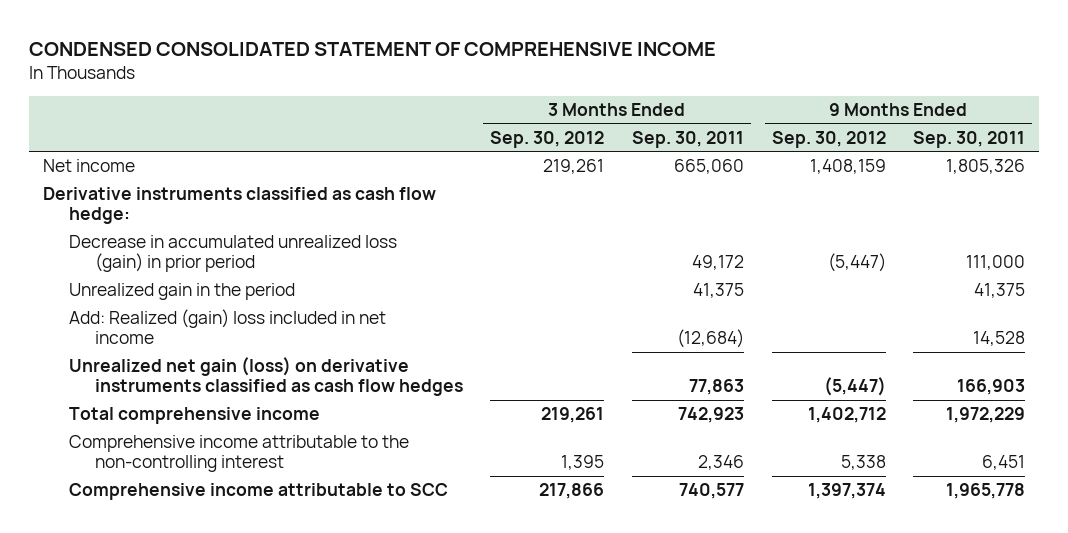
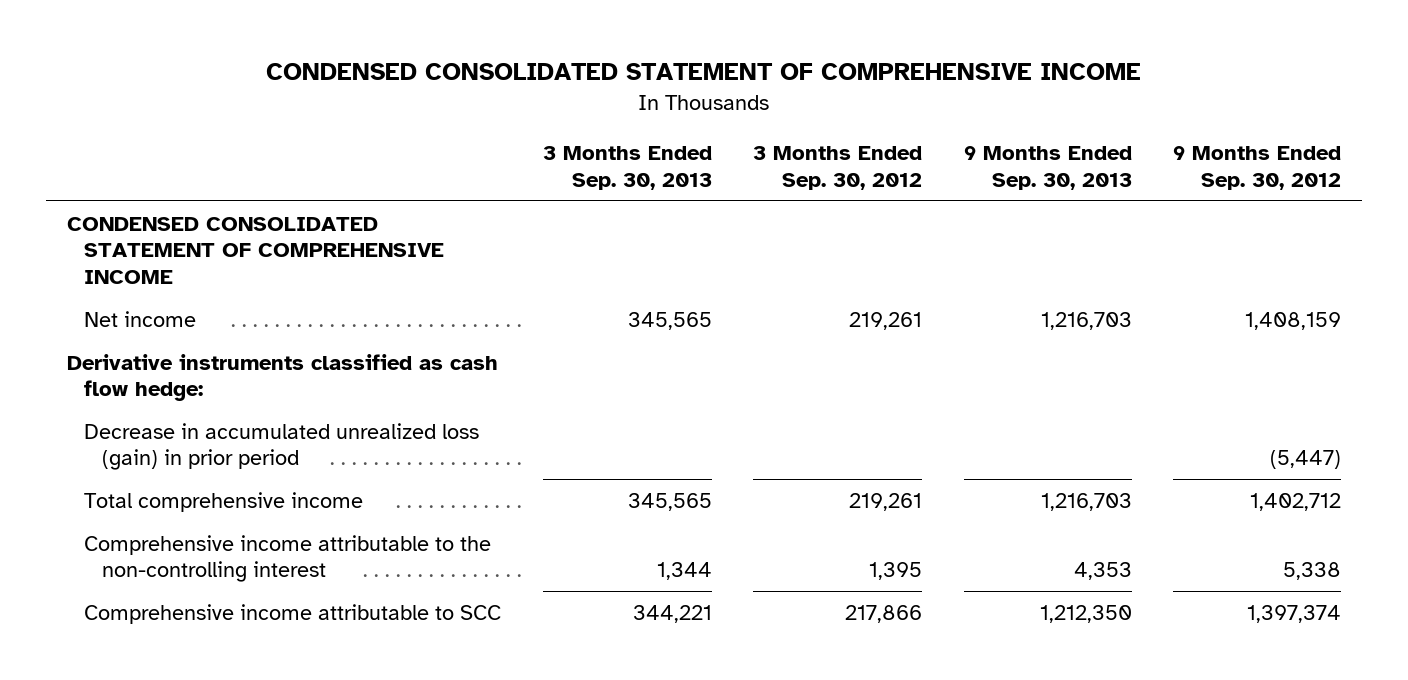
[631,130,744,148] Sep. 30, 2011 -> none
[913,130,1026,148] Sep. 30, 2011 -> none
none -> [542,146,712,190] 3 Months Ended Sep. 30, 2013
none -> [963,146,1132,190] 9 Months Ended Sep. 30, 2013
none -> [67,216,445,285] CONDENSED CONSOLIDATED STATEMENT OF COMPREHENSIVE INCOME
[68,283,295,301] Unrealized gain in the period -> none
[68,309,386,345] Add: Realized (gain) loss included in net income -> none
[68,357,463,397] Unrealized net gain (loss) on derivative instruments classified as cash flow hedges -> none

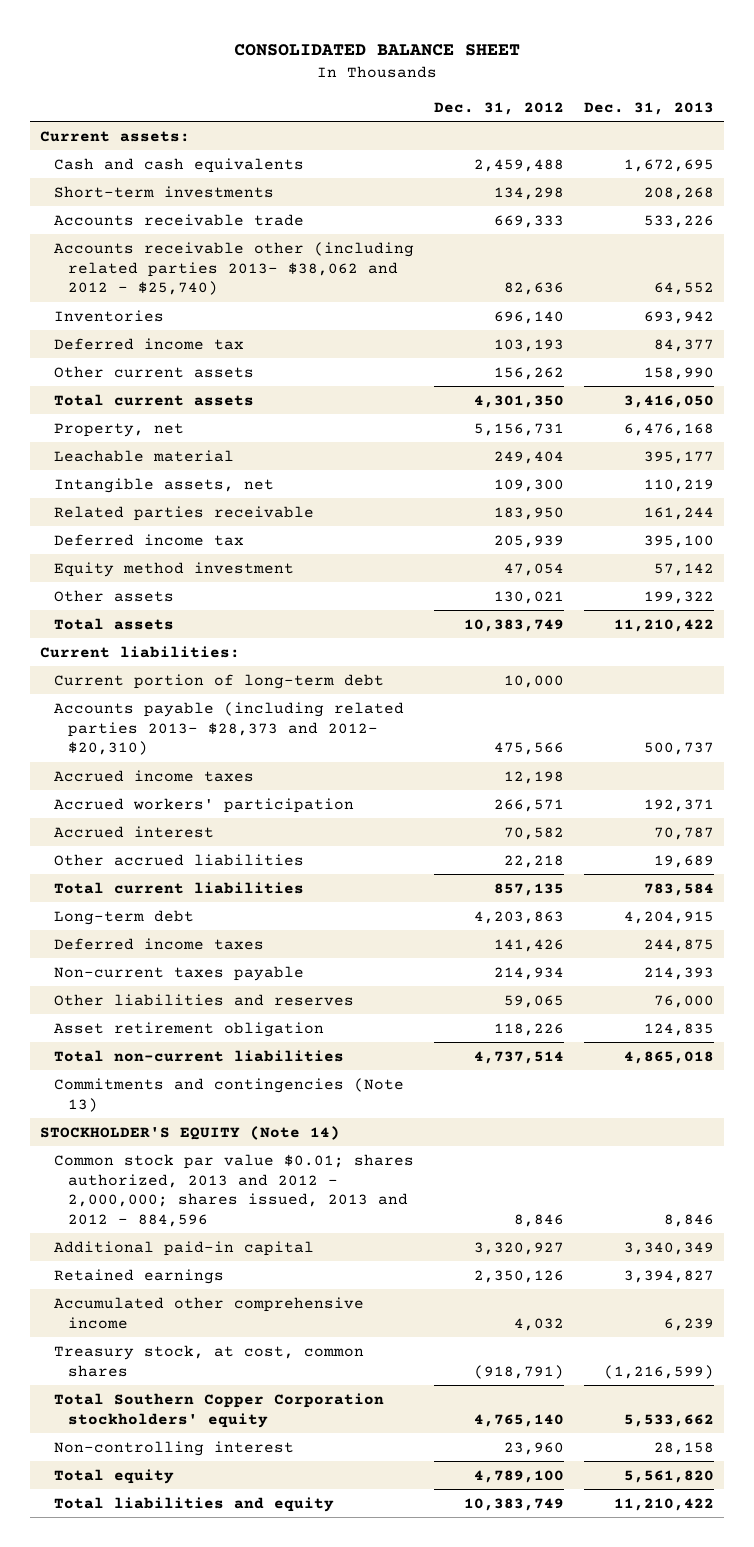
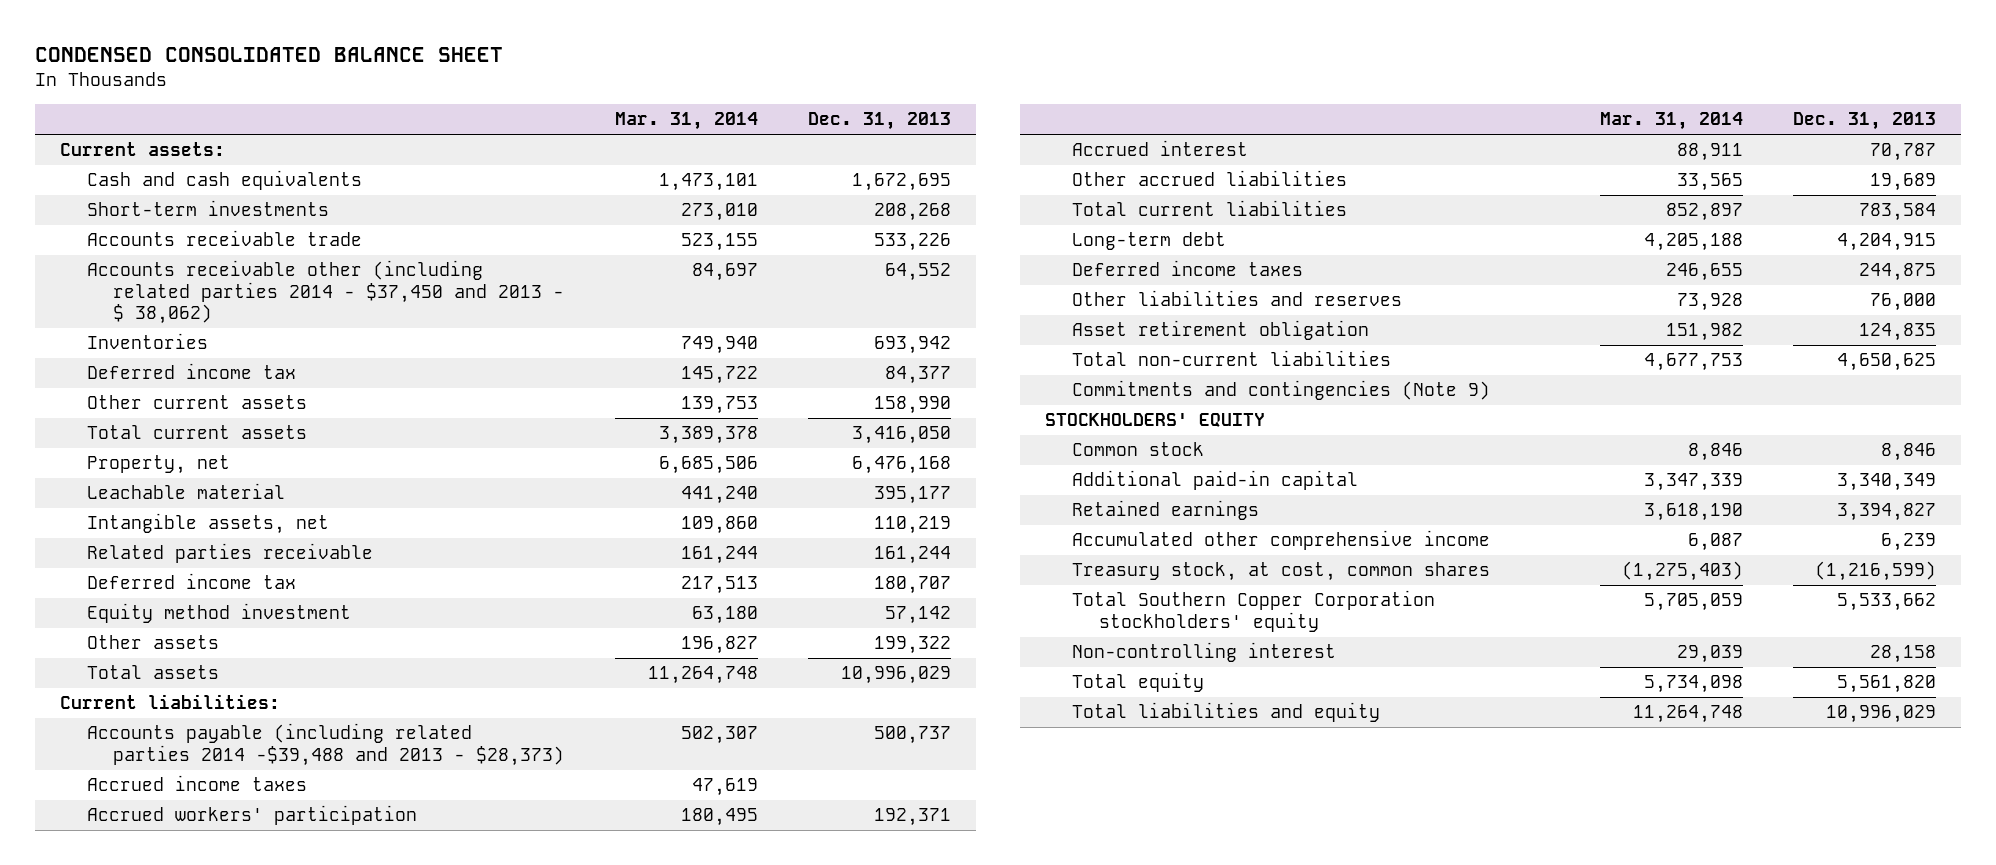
[234,44,521,57] CONSOLIDATED BALANCE SHEET -> [35,47,504,63] CONDENSED CONSOLIDATED BALANCE SHEET
[433,101,564,115] Dec. 31, 2012 -> none
none -> [614,112,758,131] Mar. 31, 2014
[54,241,415,296] Accounts receivable other (including related parties 2013- $38,062 and 2012 - $25,740) -> [86,260,565,325] Accounts receivable other (including related parties 2014 - $37,450 and 2013 - $ 38,062)
[643,534,714,548] 395,100 -> [874,576,952,595] 180,707
[613,618,714,632] 11,210,422 -> [841,666,952,685] 10,996,029
[54,673,385,689] Current portion of long-term debt -> none
[54,701,405,756] Accounts payable (including related parties 2013- $28,373 and 2012- $20,310) -> [86,723,565,766] Accounts payable (including related parties 2014 -$39,488 and 2013 - $28,373)
[54,965,305,981] Non-current taxes payable -> none
[623,1050,714,1064] 4,865,018 -> [1837,353,1937,372] 4,650,625
[54,1077,405,1112] Commitments and contingencies (Note 13) -> [1071,380,1490,401] Commitments and contingencies (Note 9)
[40,1125,341,1140] STOCKHOLDER'S EQUITY (Note 14) -> [1045,413,1266,428] STOCKHOLDERS' EQUITY
[54,1153,415,1227] Common stock par value $0.01; shares authorized, 2013 and 2012 - 2,000,000; shares issued, 2013 and 2012 - 884,596 -> [1071,442,1204,457] Common stock
[613,1497,714,1511] 11,210,422 -> [1826,705,1937,724] 10,996,029

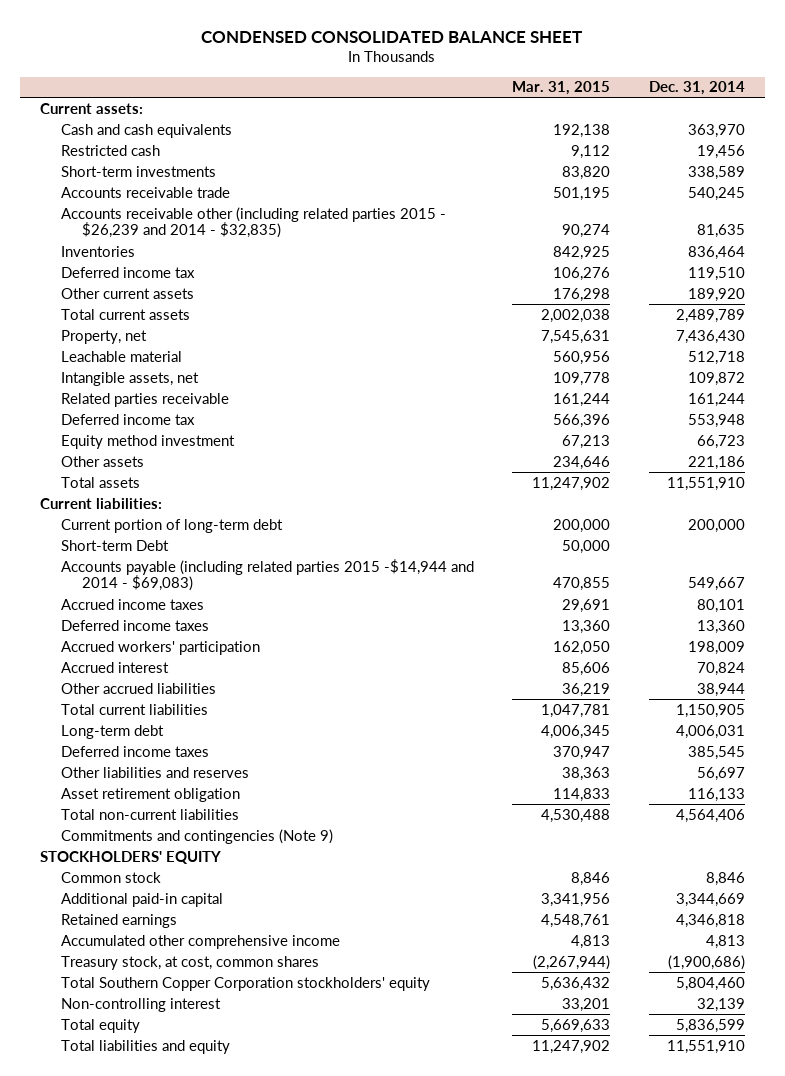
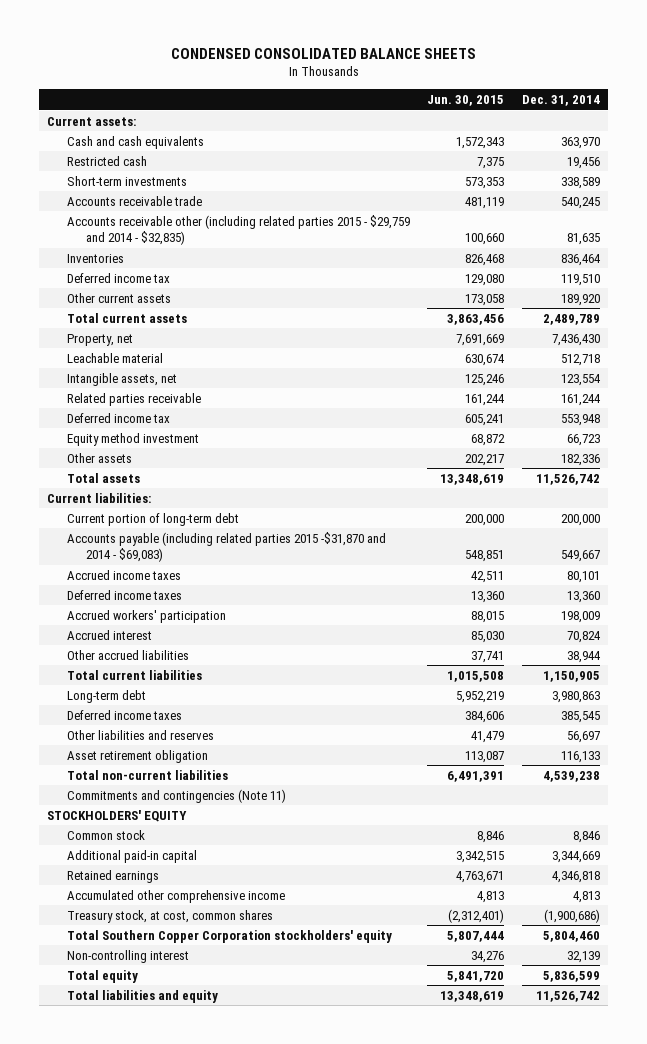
[201,30,583,43] CONDENSED CONSOLIDATED BALANCE SHEET -> [170,47,476,59] CONDENSED CONSOLIDATED BALANCE SHEETS
[512,81,611,96] Mar. 31, 2015 -> none
none -> [427,95,505,107] Jun. 30, 2015
[60,206,446,239] Accounts receivable other (including related parties 2015 - $26,239 and 2014 - $32,835) -> [66,214,410,246] Accounts receivable other (including related parties 2015 - $29,759 and 2014 - $32,835)
[688,371,746,386] 109,872 -> [560,373,601,386] 123,554
[688,455,746,470] 221,186 -> [560,453,600,466] 182,336
[667,476,746,491] 11,551,910 -> [535,473,600,485] 11,526,742
[60,539,169,551] Short-term Debt -> none
[60,558,474,592] Accounts payable (including related parties 2015 -$14,944 and 2014 - $69,083) -> [66,531,386,563] Accounts payable (including related parties 2015 -$31,870 and 2014 - $69,083)
[676,724,746,739] 4,006,031 -> [551,690,600,703] 3,980,863
[676,808,746,823] 4,564,406 -> [542,770,600,782] 4,539,238
[60,828,333,844] Commitments and contingencies (Note 9) -> [66,788,286,803] Commitments and contingencies (Note 11)
[667,1039,746,1054] 11,551,910 -> [535,990,600,1002] 11,526,742

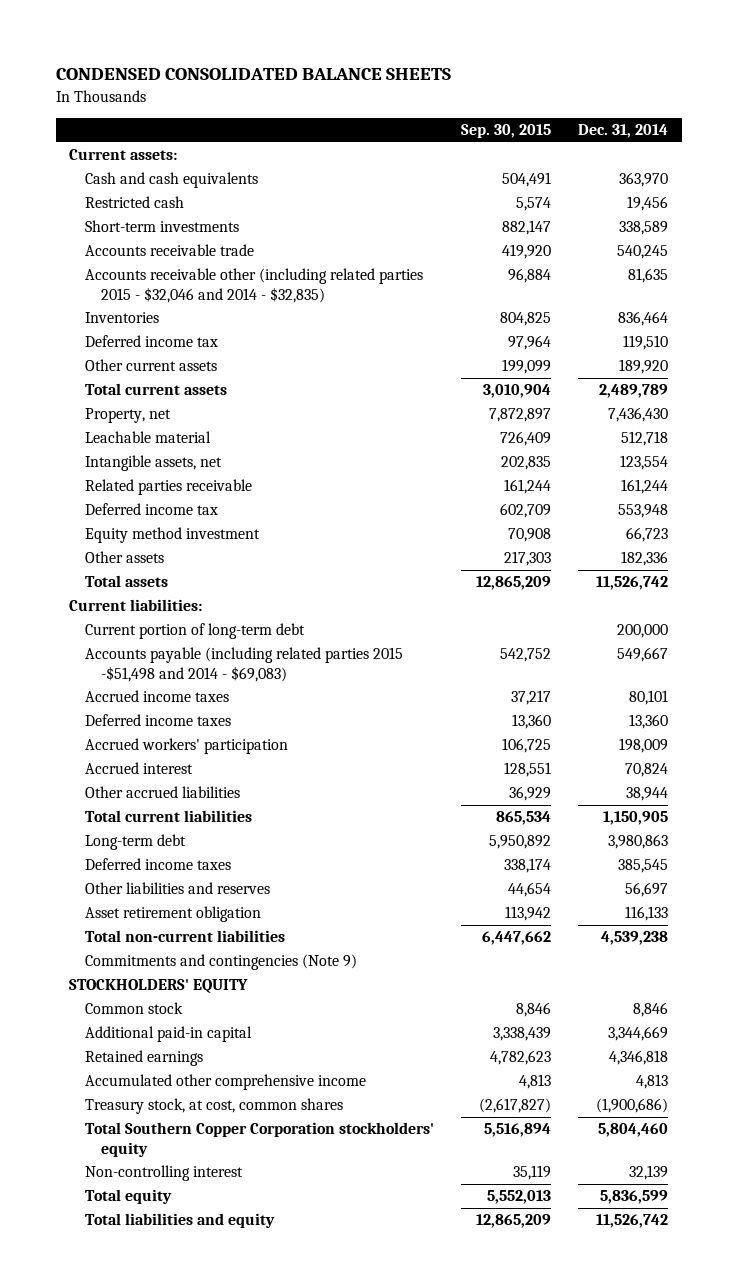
[427,95,505,107] Jun. 30, 2015 -> none
none -> [460,124,551,139] Sep. 30, 2015
[66,214,410,246] Accounts receivable other (including related parties 2015 - $29,759 and 2014 - $32,835) -> [84,268,423,303] Accounts receivable other (including related parties 2015 - $32,046 and 2014 - $32,835)
[66,531,386,563] Accounts payable (including related parties 2015 -$31,870 and 2014 - $69,083) -> [84,647,403,682] Accounts payable (including related parties 2015 -$51,498 and 2014 - $69,083)
[66,788,286,803] Commitments and contingencies (Note 11) -> [84,954,357,971] Commitments and contingencies (Note 9)

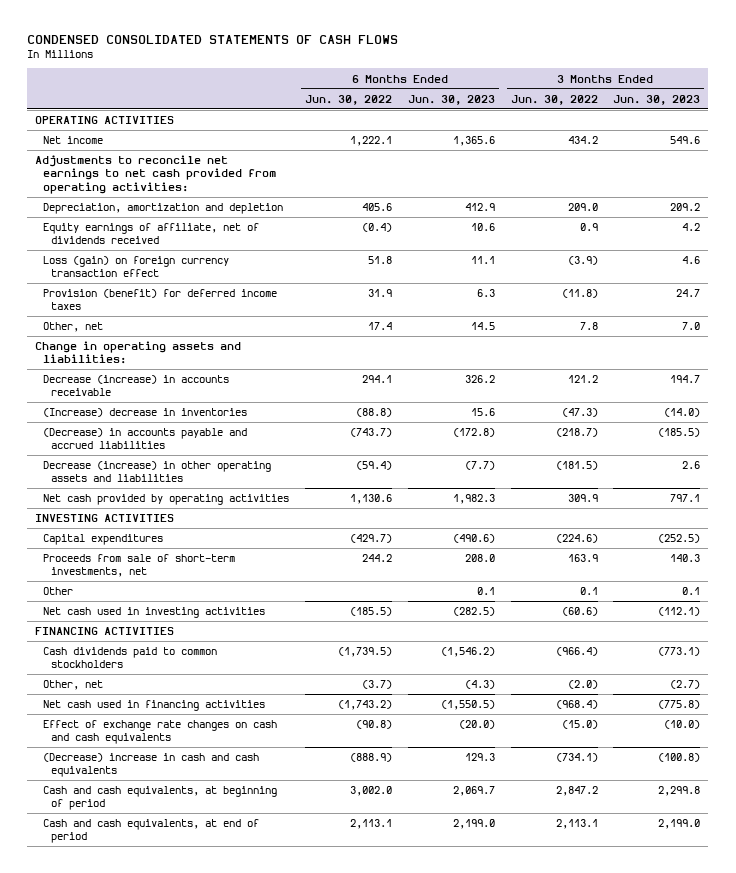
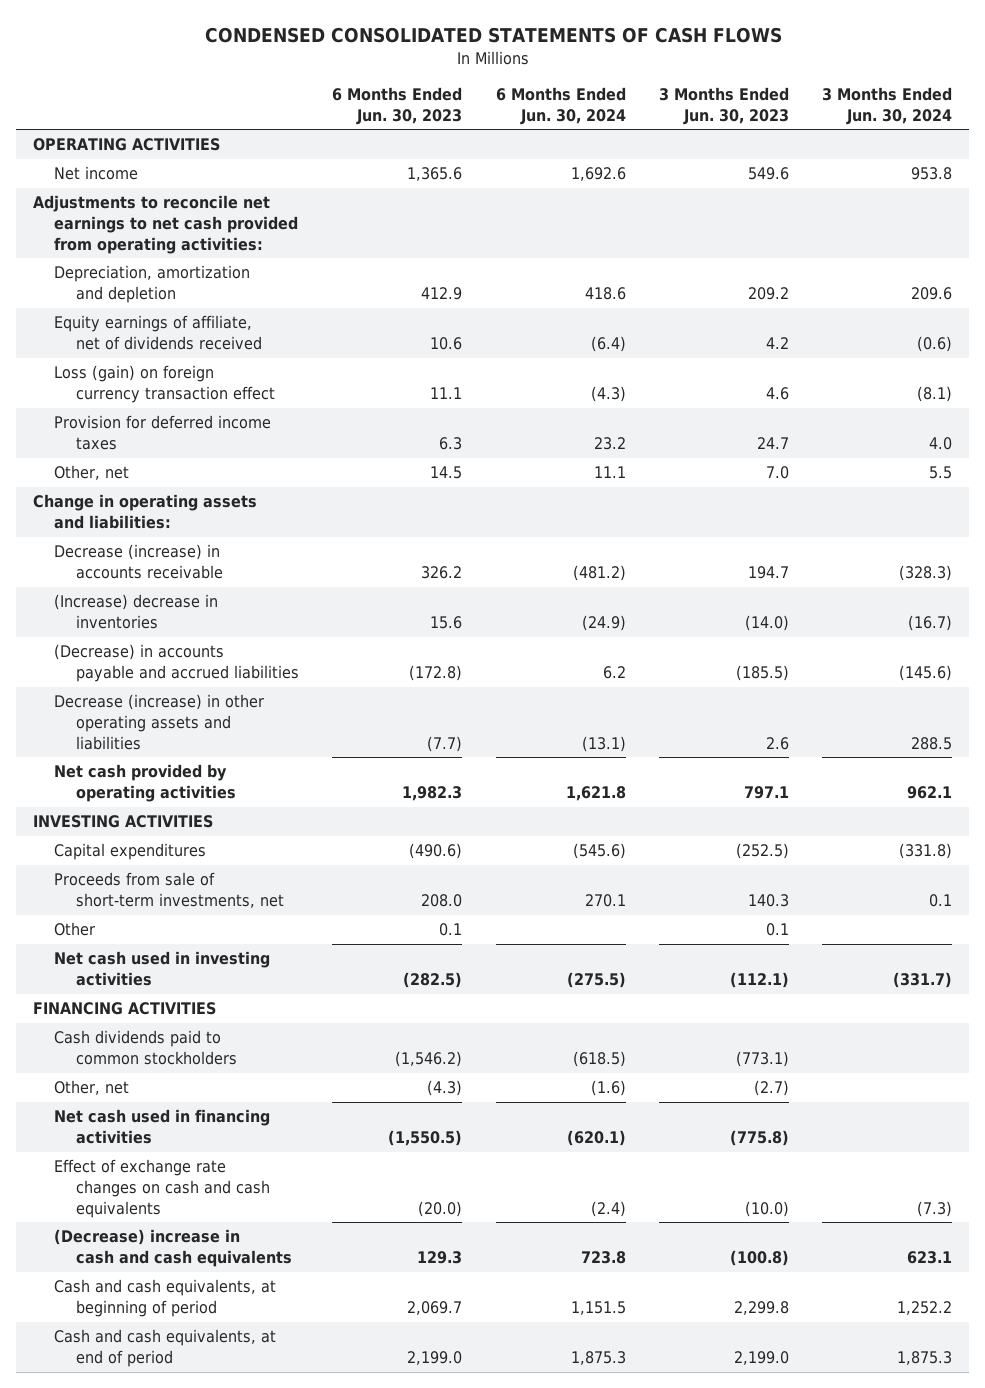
[304,94,392,105] Jun. 30, 2022 -> none
[510,94,598,105] Jun. 30, 2022 -> none
none -> [495,87,626,125] 6 Months Ended Jun. 30, 2024
none -> [822,87,953,125] 3 Months Ended Jun. 30, 2024
[43,289,278,311] Provision (benefit) for deferred income taxes -> [54,415,272,450] Provision for deferred income taxes

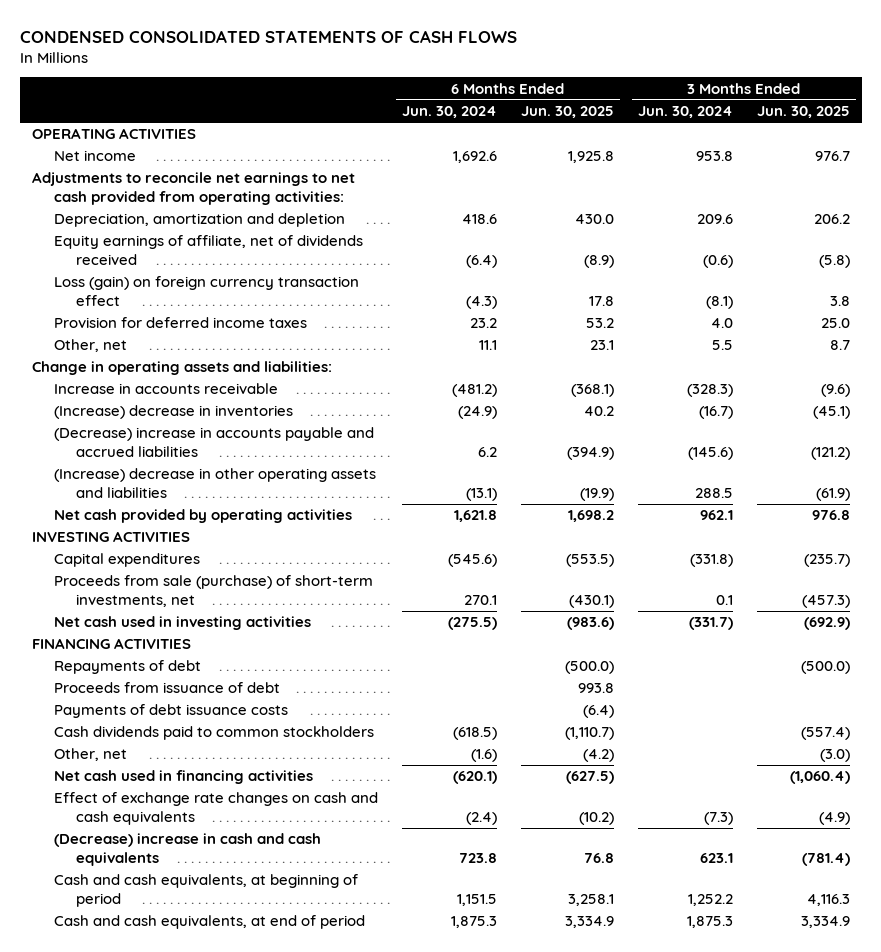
[332,87,463,125] 6 Months Ended Jun. 30, 2023 -> none
[658,87,789,125] 3 Months Ended Jun. 30, 2023 -> none
none -> [520,106,614,119] Jun. 30, 2025
none -> [756,106,850,119] Jun. 30, 2025
[54,544,223,579] Decrease (increase) in accounts receivable -> [53,383,278,395] Increase in accounts receivable
[54,644,299,682] (Decrease) in accounts payable and accrued liabilities -> [53,427,374,457] (Decrease) increase in accounts payable and accrued liabilities
[54,694,265,750] Decrease (increase) in other operating assets and liabilities -> [53,468,376,498] (Increase) decrease in other operating assets and liabilities
[54,922,96,937] Other -> none
[54,872,284,908] Proceeds from sale of short-term investments, net -> [53,575,373,607] Proceeds from sale (purchase) of short-term investments, net
none -> [53,660,201,675] Repayments of debt
none -> [53,682,280,694] Proceeds from issuance of debt
none -> [53,704,288,719] Payments of debt issuance costs

